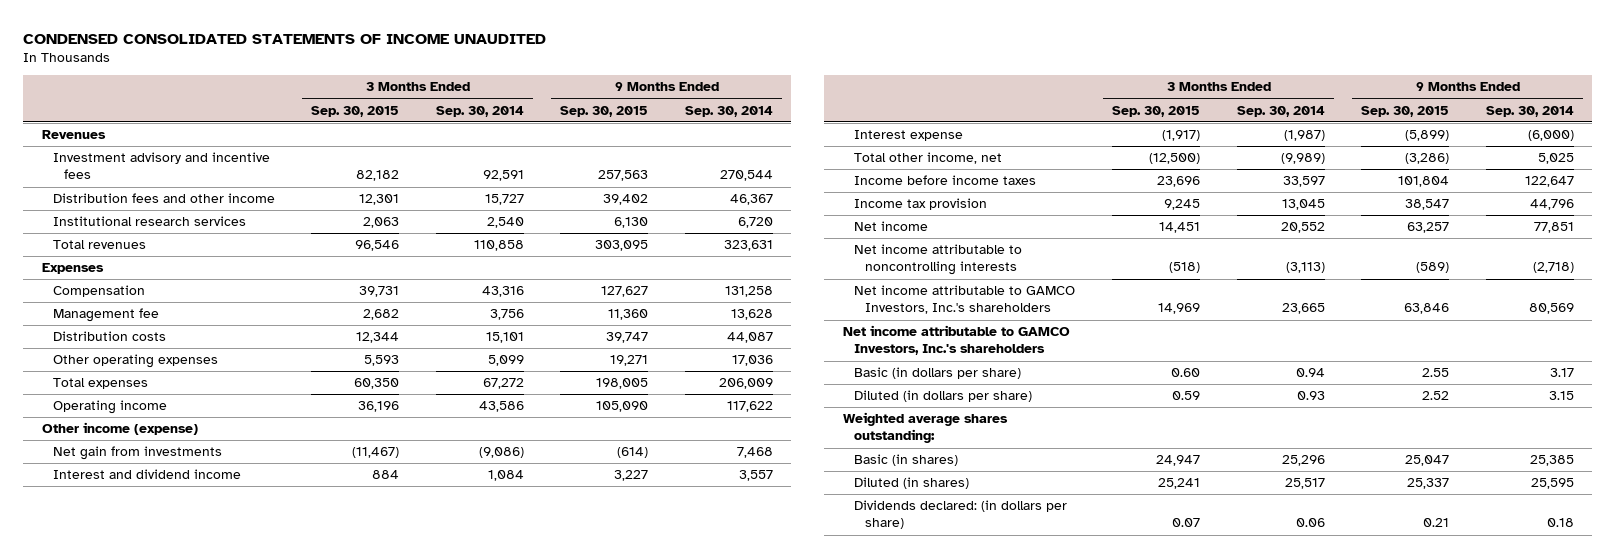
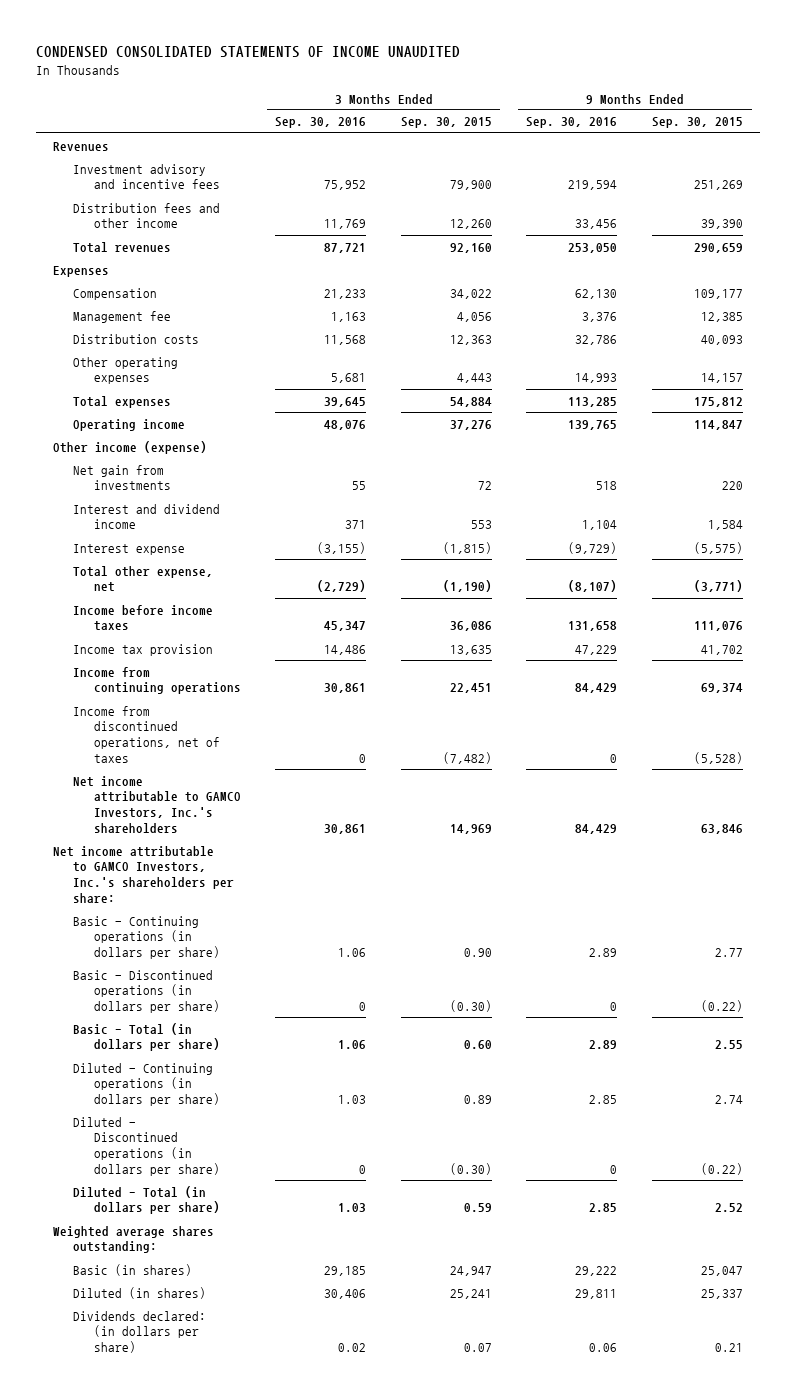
[435,105,524,117] Sep. 30, 2014 -> none
[684,105,773,117] Sep. 30, 2014 -> none
none -> [275,117,367,129] Sep. 30, 2016
none -> [526,117,618,129] Sep. 30, 2016
[52,216,246,227] Institutional research services -> none
[356,170,400,182] 82,182 -> [449,180,492,191] 79,900
[598,170,649,182] 257,563 -> [694,180,744,191] 251,269
[359,194,400,206] 12,301 -> [449,219,492,230] 12,260
[603,194,649,206] 39,402 -> [701,219,744,230] 39,390
[355,240,400,252] 96,546 -> [449,242,492,253] 92,160
[595,240,649,252] 303,095 -> [694,242,744,253] 290,659
[359,286,400,298] 39,731 -> [449,288,492,299] 34,022
[601,286,649,298] 127,627 -> [694,288,744,299] 109,177
[363,309,400,321] 2,682 -> [456,311,492,322] 4,056
[608,309,649,321] 11,360 -> [701,311,744,322] 12,385
[356,332,400,344] 12,344 -> [449,334,492,345] 12,363
[606,332,649,344] 39,747 -> [701,334,744,345] 40,093
[364,355,400,367] 5,593 -> [456,373,492,384] 4,443
[610,355,649,367] 19,271 -> [701,373,744,384] 14,157
[354,378,400,390] 60,350 -> [449,396,492,407] 54,884
[596,378,649,390] 198,005 -> [694,396,744,407] 175,812
[358,401,400,413] 36,196 -> [449,419,492,430] 37,276
[596,401,649,413] 105,090 -> [694,419,744,430] 114,847
[853,221,928,232] Net income -> none
[853,244,1022,276] Net income attributable to noncontrolling interests -> none
[352,447,400,459] (11,467) -> [477,481,492,491] 72
[617,447,649,459] (614) -> [722,481,744,491] 220
[372,470,400,480] 884 -> [470,520,492,530] 553
[614,470,649,482] 3,227 -> [708,520,744,531] 1,584
[1162,130,1201,142] (1,917) -> [442,541,492,554] (1,815)
[1405,130,1450,142] (5,899) -> [694,541,744,554] (5,575)
[853,152,1002,165] Total other income, net -> [73,565,214,593] Total other expense, net
[1149,153,1201,165] (12,500) -> [442,580,492,593] (1,190)
[1405,153,1450,165] (3,286) -> [694,580,744,593] (3,771)
[1157,176,1201,188] 23,696 -> [449,621,492,632] 36,086
[1398,176,1450,188] 101,804 -> [694,621,744,632] 111,076
[1164,199,1201,211] 9,245 -> [449,644,492,655] 13,635
[1405,199,1450,211] 38,547 -> [701,644,744,655] 41,702
none -> [73,666,241,695] Income from continuing operations
none -> [73,705,220,763] Income from discontinued operations, net of taxes
[842,325,1070,356] Net income attributable to GAMCO Investors, Inc.'s shareholders -> [52,845,235,903] Net income attributable to GAMCO Investors, Inc.'s shareholders per share:
none -> [73,915,220,959] Basic - Continuing operations (in dollars per share)
none -> [73,969,220,1013] Basic - Discontinued operations (in dollars per share)
[853,367,1021,380] Basic (in dollars per share) -> [73,1022,220,1052] Basic - Total (in dollars per share)
none -> [73,1062,220,1106] Diluted - Continuing operations (in dollars per share)
none -> [73,1116,220,1176] Diluted - Discontinued operations (in dollars per share)
[853,390,1032,403] Diluted (in dollars per share) -> [73,1185,220,1215] Diluted - Total (in dollars per share)

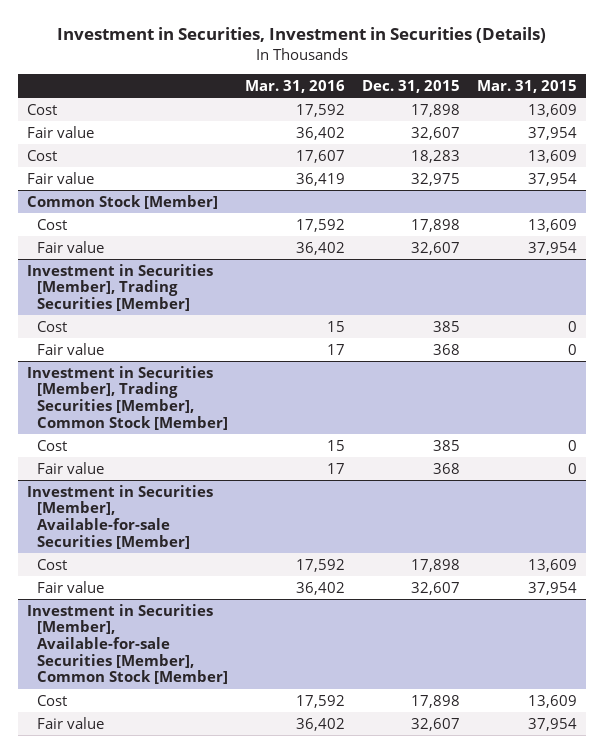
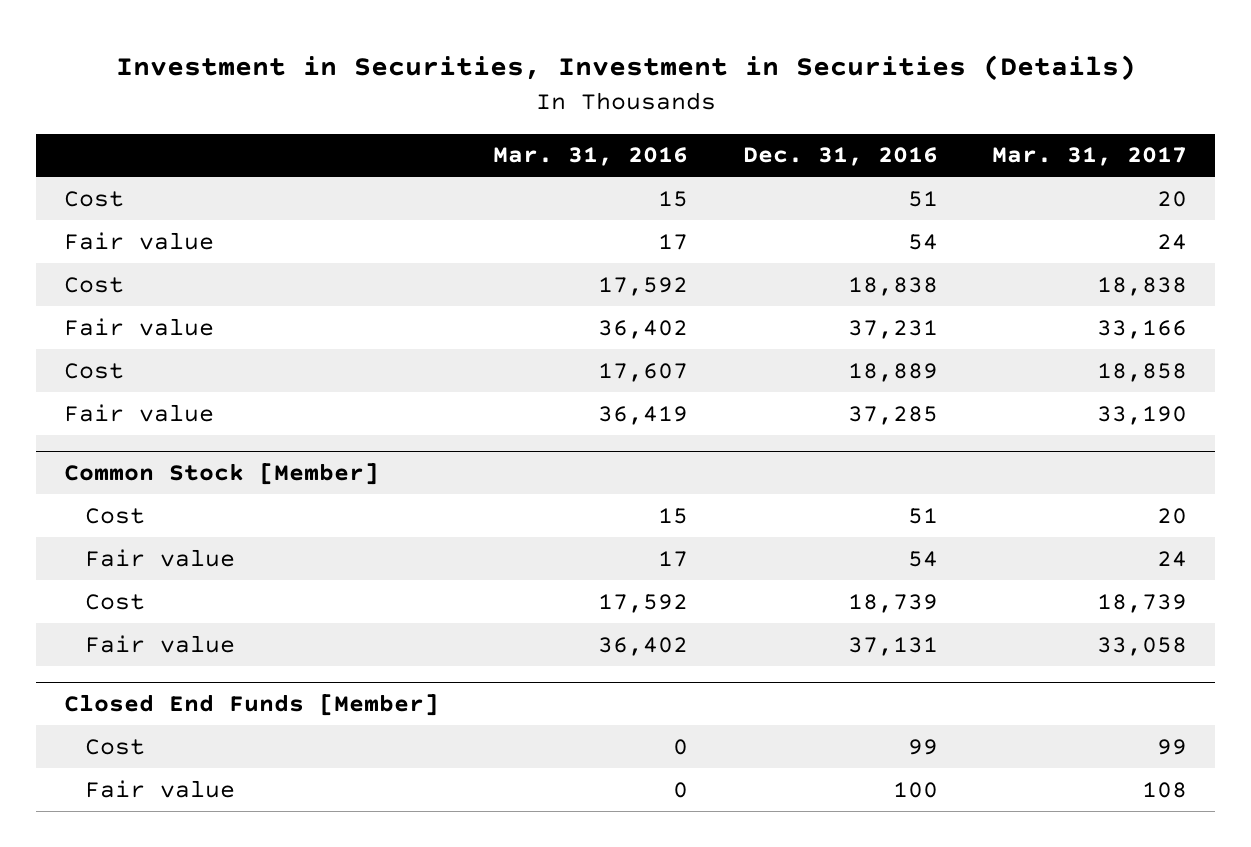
[362,80,461,94] Dec. 31, 2015 -> none
[477,80,578,94] Mar. 31, 2015 -> none
none -> [742,147,938,167] Dec. 31, 2016
none -> [992,147,1188,167] Mar. 31, 2017
none -> [63,190,124,207] Cost
none -> [63,231,214,250] Fair value
[36,218,67,230] Cost -> none
[36,240,104,253] Fair value -> none
[26,263,213,312] Investment in Securities [Member], Trading Securities [Member] -> none
[26,365,228,430] Investment in Securities [Member], Trading Securities [Member], Common Stock [Member] -> none
[36,439,67,451] Cost -> none
[36,461,104,474] Fair value -> none
[26,484,213,549] Investment in Securities [Member], Available-for-sale Securities [Member] -> none
[26,603,228,685] Investment in Securities [Member], Available-for-sale Securities [Member], Common Stock [Member] -> none
none -> [63,693,439,716] Closed End Funds [Member]
[295,694,345,708] 17,592 -> [673,738,689,755] 0
[295,717,345,731] 36,402 -> [673,781,689,798] 0

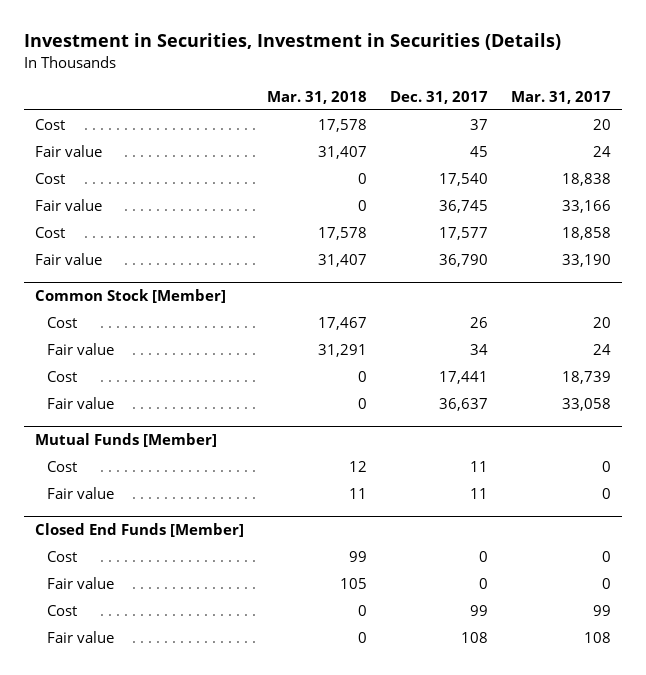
[493,147,689,167] Mar. 31, 2016 -> none
[742,147,938,167] Dec. 31, 2016 -> none
none -> [266,90,367,104] Mar. 31, 2018
none -> [389,90,488,104] Dec. 31, 2017
none -> [35,433,218,448] Mutual Funds [Member]
none -> [46,460,77,472] Cost
none -> [46,486,114,499] Fair value
none -> [46,550,77,562] Cost
none -> [46,576,114,589] Fair value

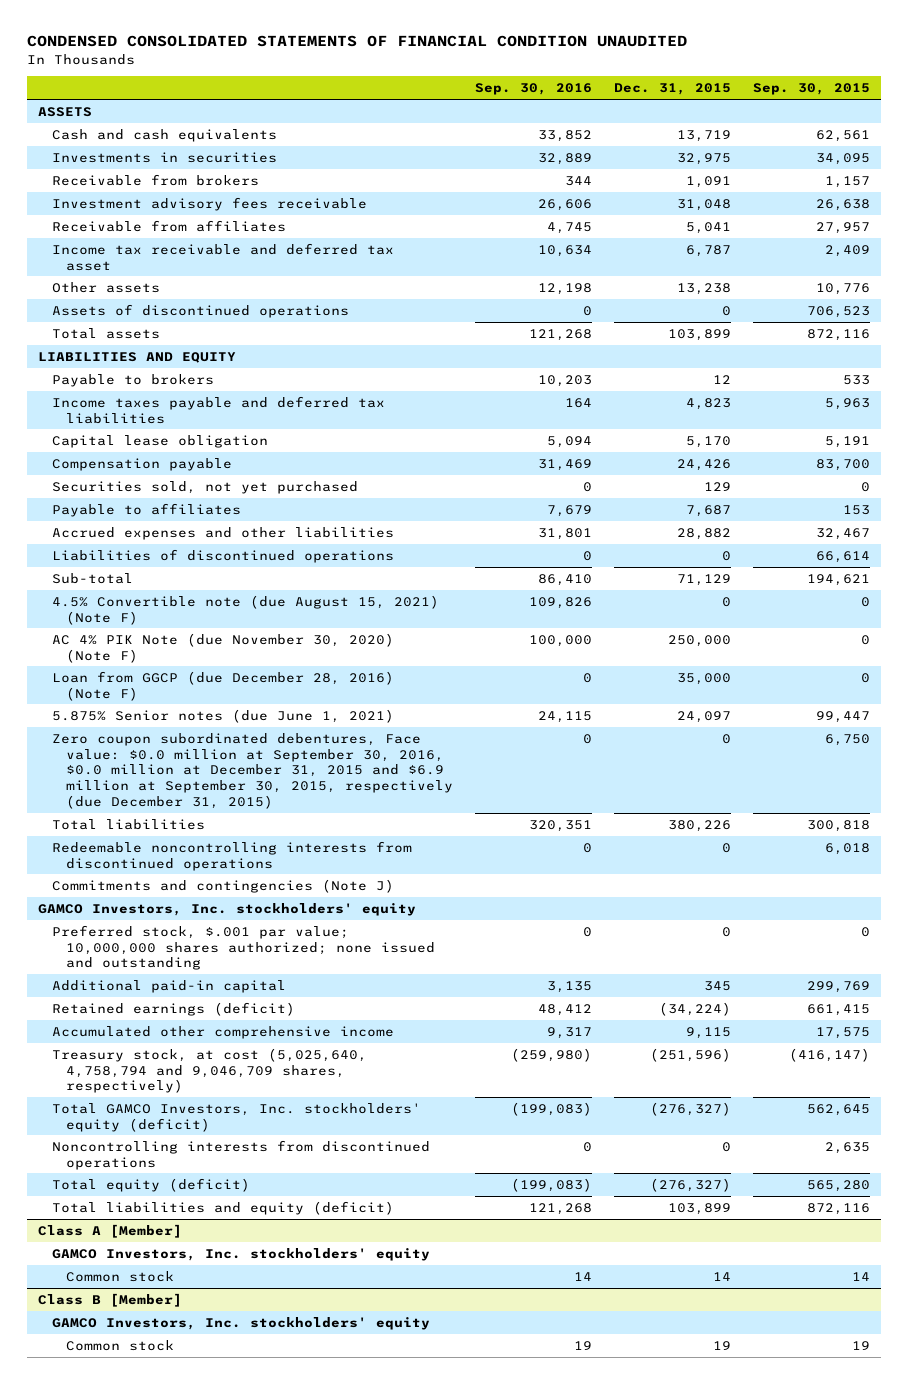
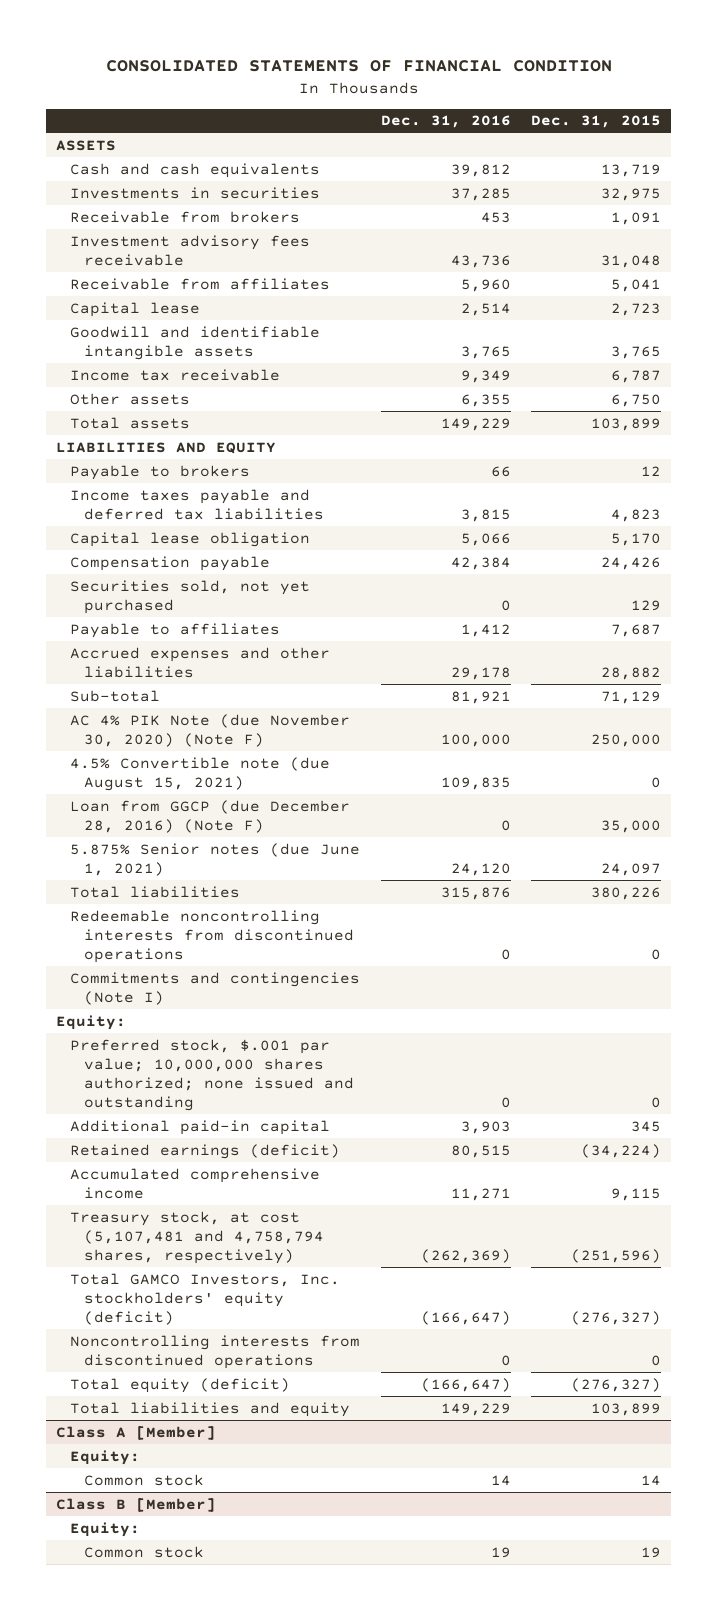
[26,35,687,48] CONDENSED CONSOLIDATED STATEMENTS OF FINANCIAL CONDITION UNAUDITED -> [105,59,612,72] CONSOLIDATED STATEMENTS OF FINANCIAL CONDITION
[475,83,593,96] Sep. 30, 2016 -> none
[753,83,871,96] Sep. 30, 2015 -> none
none -> [380,115,511,129] Dec. 31, 2016
[51,303,349,318] Assets of discontinued operations -> none
none -> [70,301,201,317] Capital lease
none -> [70,325,321,360] Goodwill and identifiable intangible assets
[51,242,394,271] Income tax receivable and deferred tax asset -> [70,368,281,381] Income tax receivable
[677,282,732,295] 13,238 -> [611,393,662,407] 6,750
[51,548,394,563] Liabilities of discontinued operations -> none
[51,594,439,625] 4.5% Convertible note (due August 15, 2021) (Note F) -> none
none -> [70,756,331,791] 4.5% Convertible note (due August 15, 2021)
[51,732,453,809] Zero coupon subordinated debentures, Face value: $0.0 million at September 30, 2016, $0.0 million at December 31, 2015 and $6.9 million at September 30, 2015, respectively (due December 31, 2015) -> none
[37,902,416,916] GAMCO Investors, Inc. stockholders' equity -> none
[51,878,394,893] Commitments and contingencies (Note J) -> [70,971,361,1005] Commitments and contingencies (Note I)
none -> [55,1014,126,1030] Equity:
[51,1025,394,1039] Accumulated other comprehensive income -> [70,1167,321,1199] Accumulated comprehensive income
[51,1047,367,1094] Treasury stock, at cost (5,025,640, 4,758,794 and 9,046,709 shares, respectively) -> [70,1210,325,1264] Treasury stock, at cost (5,107,481 and 4,758,794 shares, respectively)
[51,1200,394,1215] Total liabilities and equity (deficit) -> [70,1401,351,1417] Total liabilities and equity
[51,1247,430,1261] GAMCO Investors, Inc. stockholders' equity -> none
none -> [70,1449,141,1465] Equity:
[51,1316,430,1330] GAMCO Investors, Inc. stockholders' equity -> none
none -> [70,1521,141,1537] Equity:

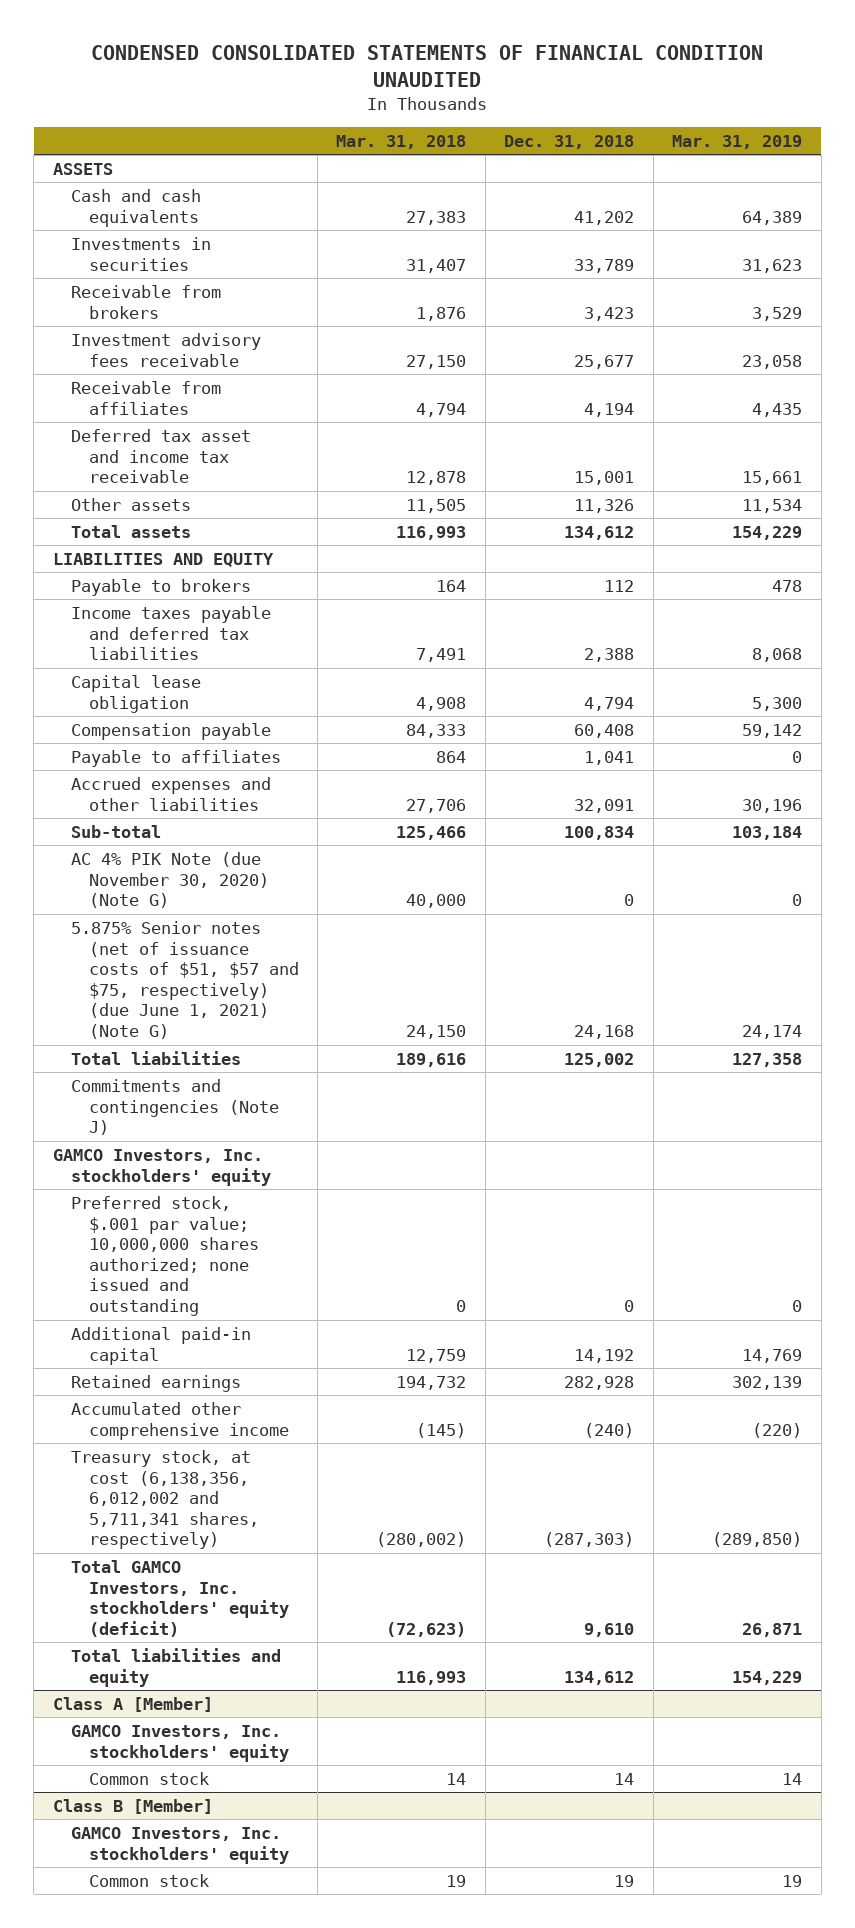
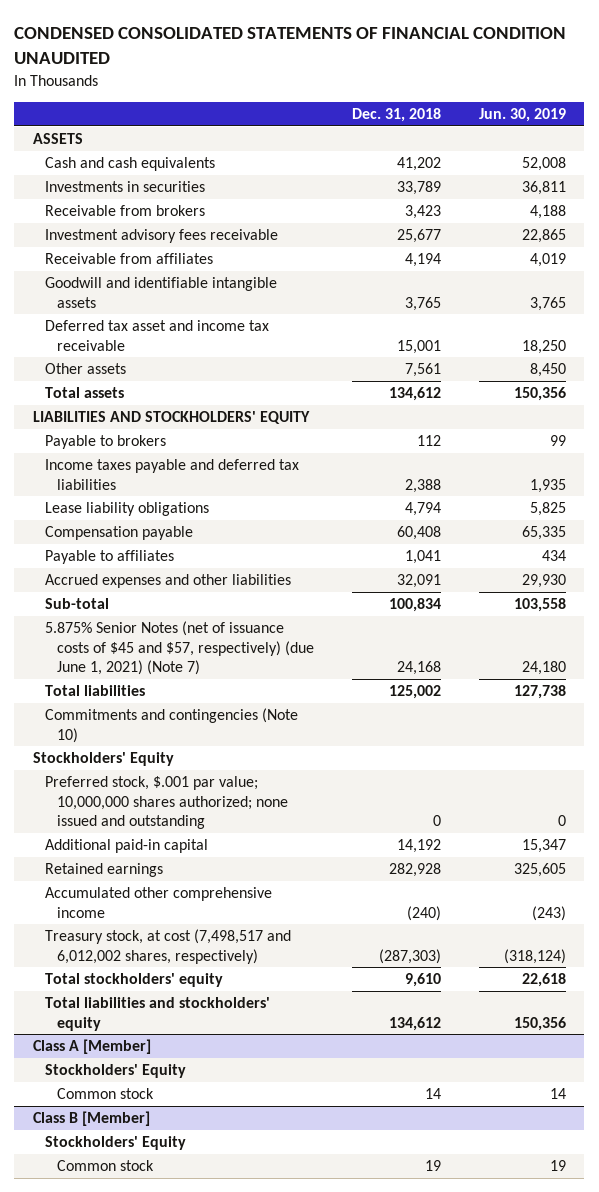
[336,134,467,149] Mar. 31, 2018 -> none
[672,134,803,149] Mar. 31, 2019 -> none
none -> [478,107,566,122] Jun. 30, 2019
none -> [45,277,278,308] Goodwill and identifiable intangible assets
[574,498,635,513] 11,326 -> [404,363,441,378] 7,561
[52,552,274,567] LIABILITIES AND EQUITY -> [33,411,311,425] LIABILITIES AND STOCKHOLDERS' EQUITY
[70,674,201,713] Capital lease obligation -> [45,502,210,517] Lease liability obligations
[70,851,269,909] AC 4% PIK Note (due November 30, 2020) (Note G) -> none
[70,920,299,1040] 5.875% Senior notes (net of issuance costs of $51, $57 and $75, respectively) (due June 1, 2021) (Note G) -> [45,621,315,675] 5.875% Senior Notes (net of issuance costs of $45 and $57, respectively) (due June 1, 2021) (Note 7)
[70,1078,279,1136] Commitments and contingencies (Note J) -> [45,708,299,743] Commitments and contingencies (Note 10)
[52,1148,271,1186] GAMCO Investors, Inc. stockholders' equity -> [33,752,175,767] Stockholders' Equity
[70,1449,259,1550] Treasury stock, at cost (6,138,356, 6,012,002 and 5,711,341 shares, respectively) -> [45,929,292,964] Treasury stock, at cost (7,498,517 and 6,012,002 shares, respectively)
[70,1559,289,1637] Total GAMCO Investors, Inc. stockholders' equity (deficit) -> [45,973,224,988] Total stockholders' equity
[70,1647,281,1687] Total liabilities and equity -> [45,997,271,1031] Total liabilities and stockholders' equity
[70,1724,289,1762] GAMCO Investors, Inc. stockholders' equity -> [45,1064,187,1079] Stockholders' Equity
[70,1826,289,1864] GAMCO Investors, Inc. stockholders' equity -> [45,1136,187,1151] Stockholders' Equity

